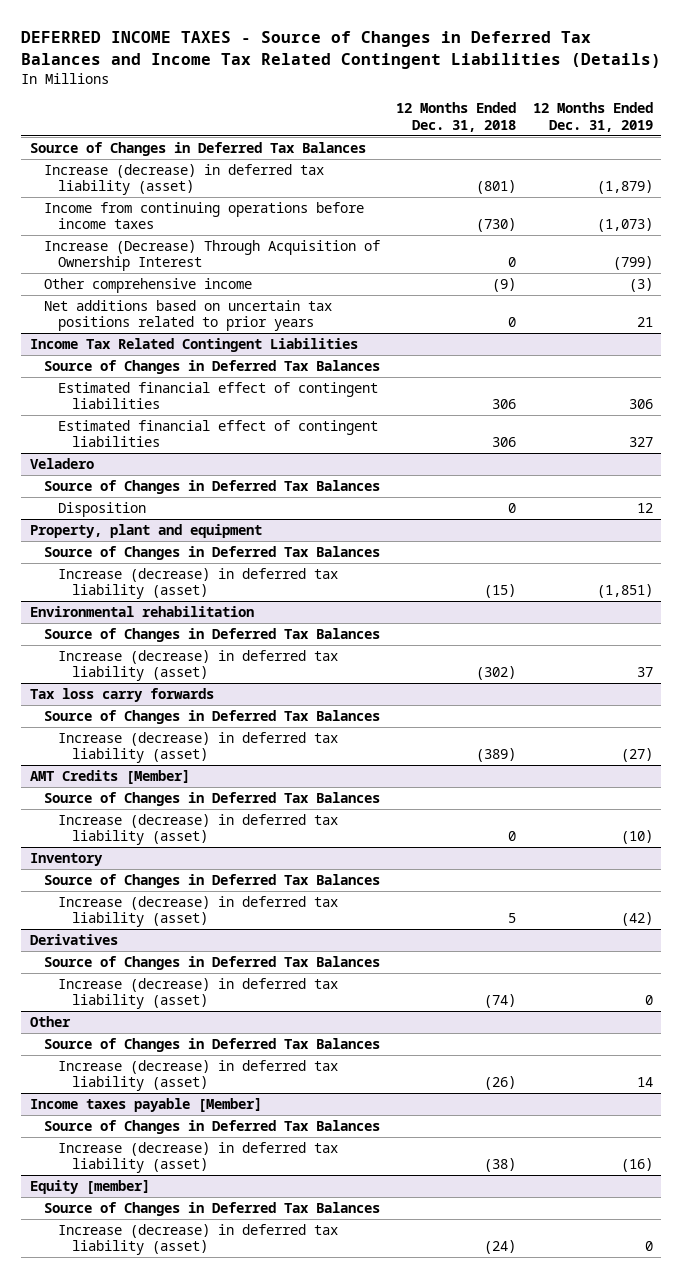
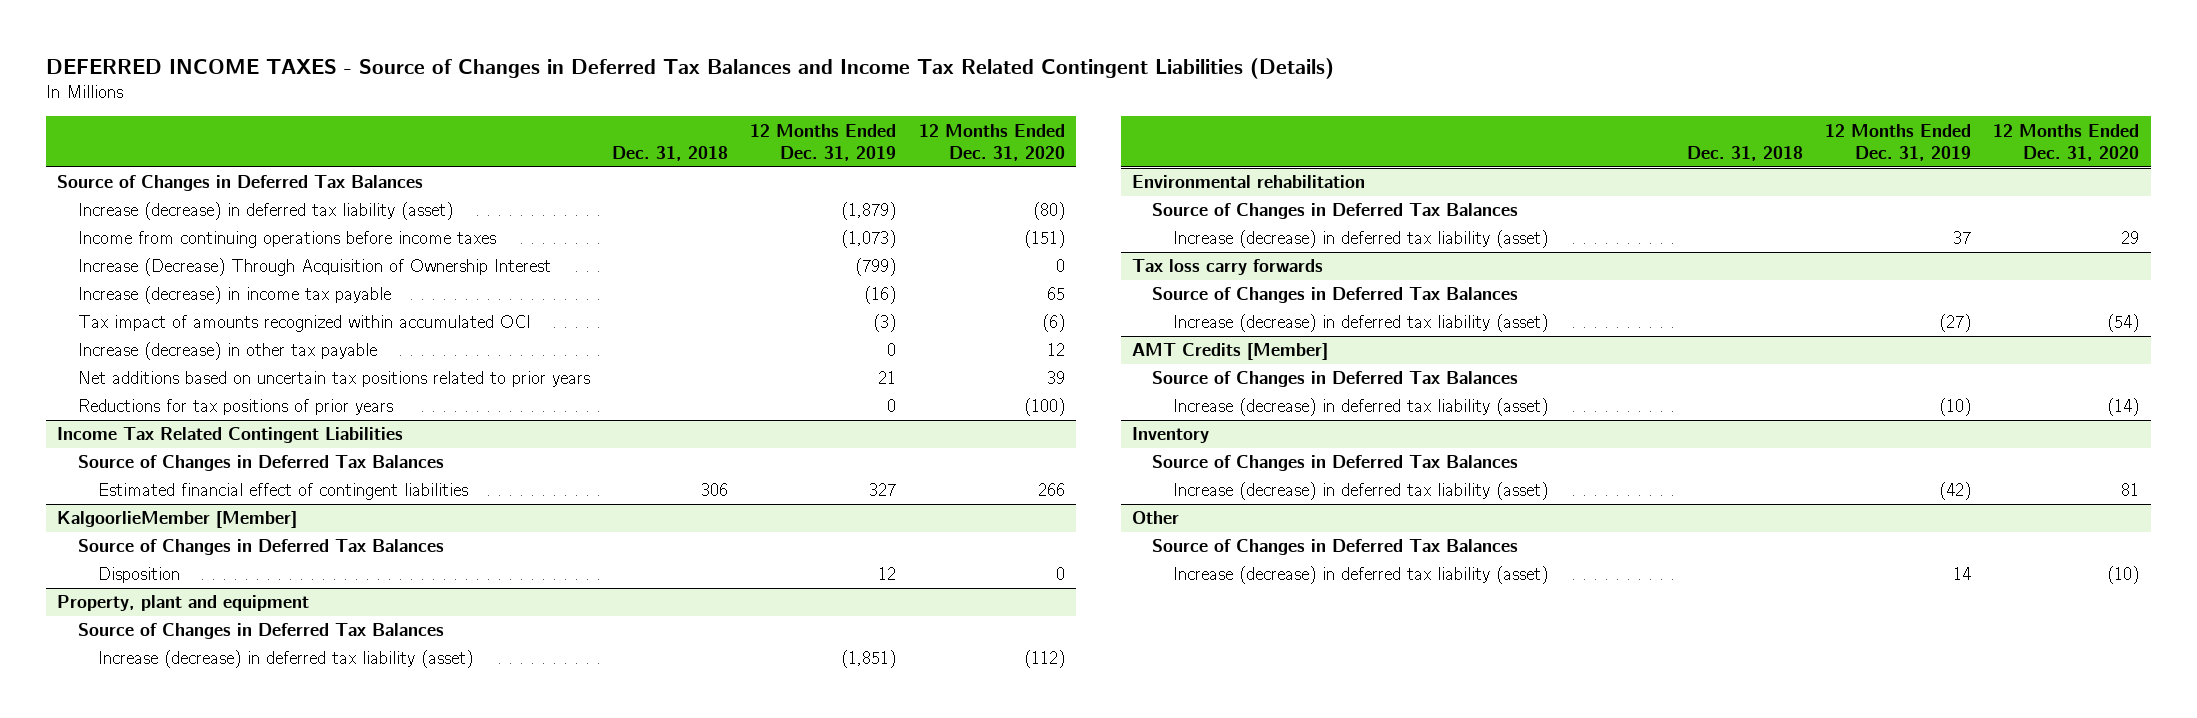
[396,102,517,132] 12 Months Ended Dec. 31, 2018 -> none
none -> [611,145,728,161] Dec. 31, 2018
none -> [918,123,1065,161] 12 Months Ended Dec. 31, 2020
none -> [77,286,391,305] Increase (decrease) in income tax payable
[43,277,252,293] Other comprehensive income -> [77,315,531,333] Tax impact of amounts recognized within accumulated OCI
none -> [77,342,377,361] Increase (decrease) in other tax payable
none -> [77,399,393,416] Reductions for tax positions of prior years
[57,381,378,410] Estimated financial effect of contingent liabilities -> none
[29,457,94,469] Veladero -> [57,511,298,529] KalgoorlieMember [Member]
[29,933,118,945] Derivatives -> none
[43,955,380,970] Source of Changes in Deferred Tax Balances -> none
[57,977,338,1010] Increase (decrease) in deferred tax liability (asset) -> none
[29,1097,262,1112] Income taxes payable [Member] -> none
[43,1119,380,1134] Source of Changes in Deferred Tax Balances -> none
[57,1141,338,1174] Increase (decrease) in deferred tax liability (asset) -> none
[29,1179,150,1194] Equity [member] -> none
[43,1201,380,1216] Source of Changes in Deferred Tax Balances -> none
[57,1223,338,1256] Increase (decrease) in deferred tax liability (asset) -> none

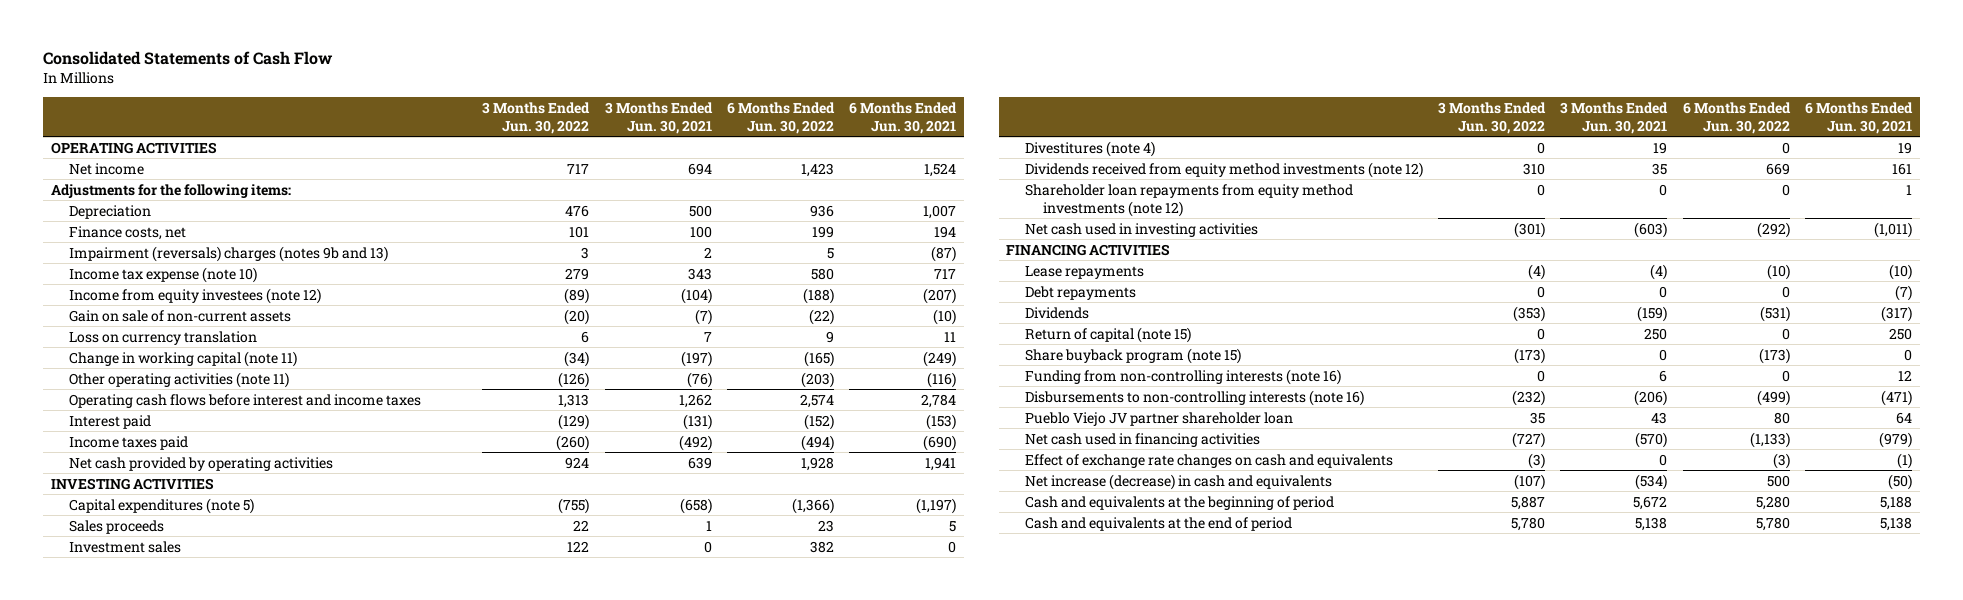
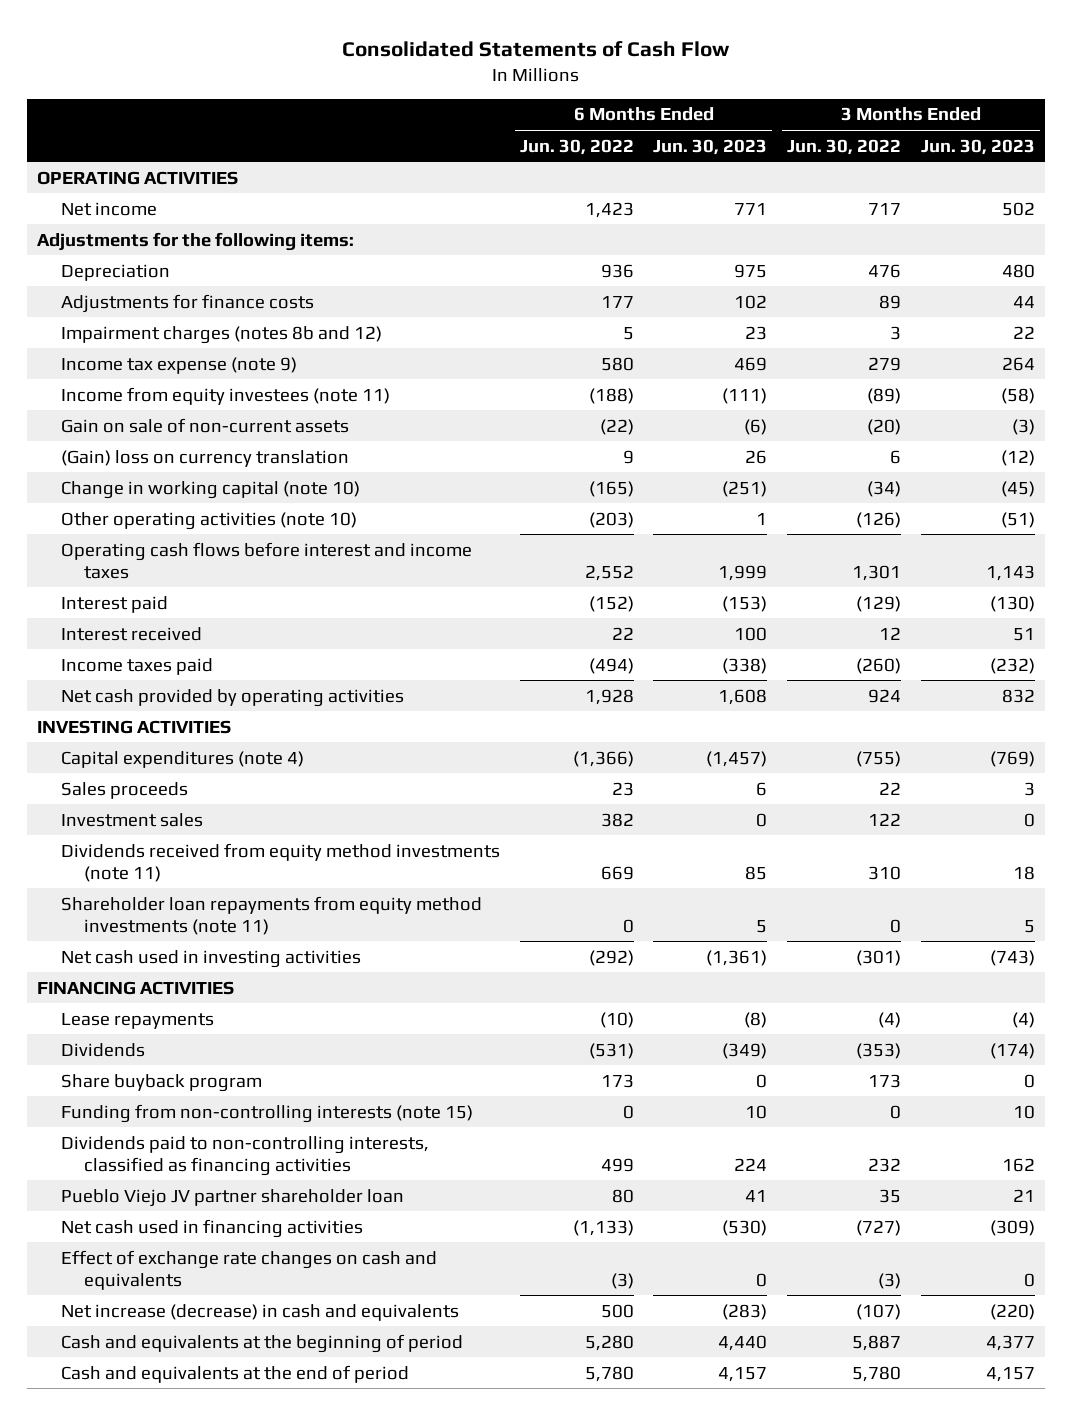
[604,101,713,134] 3 Months Ended Jun. 30, 2021 -> none
[849,101,958,134] 6 Months Ended Jun. 30, 2021 -> none
none -> [653,138,768,155] Jun. 30, 2023
none -> [921,138,1036,155] Jun. 30, 2023
[69,225,187,240] Finance costs, net -> [60,293,314,313] Adjustments for finance costs
[569,225,590,238] 101 -> [879,294,902,309] 89
[811,225,834,238] 199 -> [600,295,634,308] 177
[69,245,389,262] Impairment (reversals) charges (notes 9b and 13) -> [60,325,382,344] Impairment charges (notes 8b and 12)
[69,266,258,283] Income tax expense (note 10) -> [60,356,297,374] Income tax expense (note 9)
[69,287,322,304] Income from equity investees (note 12) -> [60,386,390,405] Income from equity investees (note 11)
[69,330,258,345] Loss on currency translation -> [60,449,349,467] (Gain) loss on currency translation
[69,350,298,367] Change in working capital (note 11) -> [60,480,360,499] Change in working capital (note 10)
[69,371,290,388] Other operating activities (note 11) -> [60,511,357,530] Other operating activities (note 10)
[558,393,590,408] 1,313 -> [852,564,902,581] 1,301
[799,393,834,408] 2,574 -> [584,564,634,581] 2,552
none -> [60,626,202,641] Interest received
[69,497,255,514] Capital expenditures (note 5) -> [60,750,304,768] Capital expenditures (note 4)
[1024,140,1155,157] Divestitures (note 4) -> none
[1024,161,1423,178] Dividends received from equity method investments (note 12) -> [60,842,500,882] Dividends received from equity method investments (note 11)
[1024,183,1353,217] Shareholder loan repayments from equity method investments (note 12) -> [60,895,482,935] Shareholder loan repayments from equity method investments (note 11)
[1024,285,1136,300] Debt repayments -> none
[1024,326,1191,343] Return of capital (note 15) -> none
[1024,389,1364,406] Disbursements to non-controlling interests (note 16) -> none
[1024,347,1241,364] Share buyback program (note 15) -> [60,1073,262,1092] Share buyback program
[1514,347,1546,364] (173) -> [868,1073,902,1088] 173
[1758,347,1790,364] (173) -> [600,1073,634,1088] 173
[1024,368,1341,385] Funding from non-controlling interests (note 16) -> [60,1103,473,1123] Funding from non-controlling interests (note 15)
none -> [60,1135,429,1176] Dividends paid to non-controlling interests, classified as financing activities

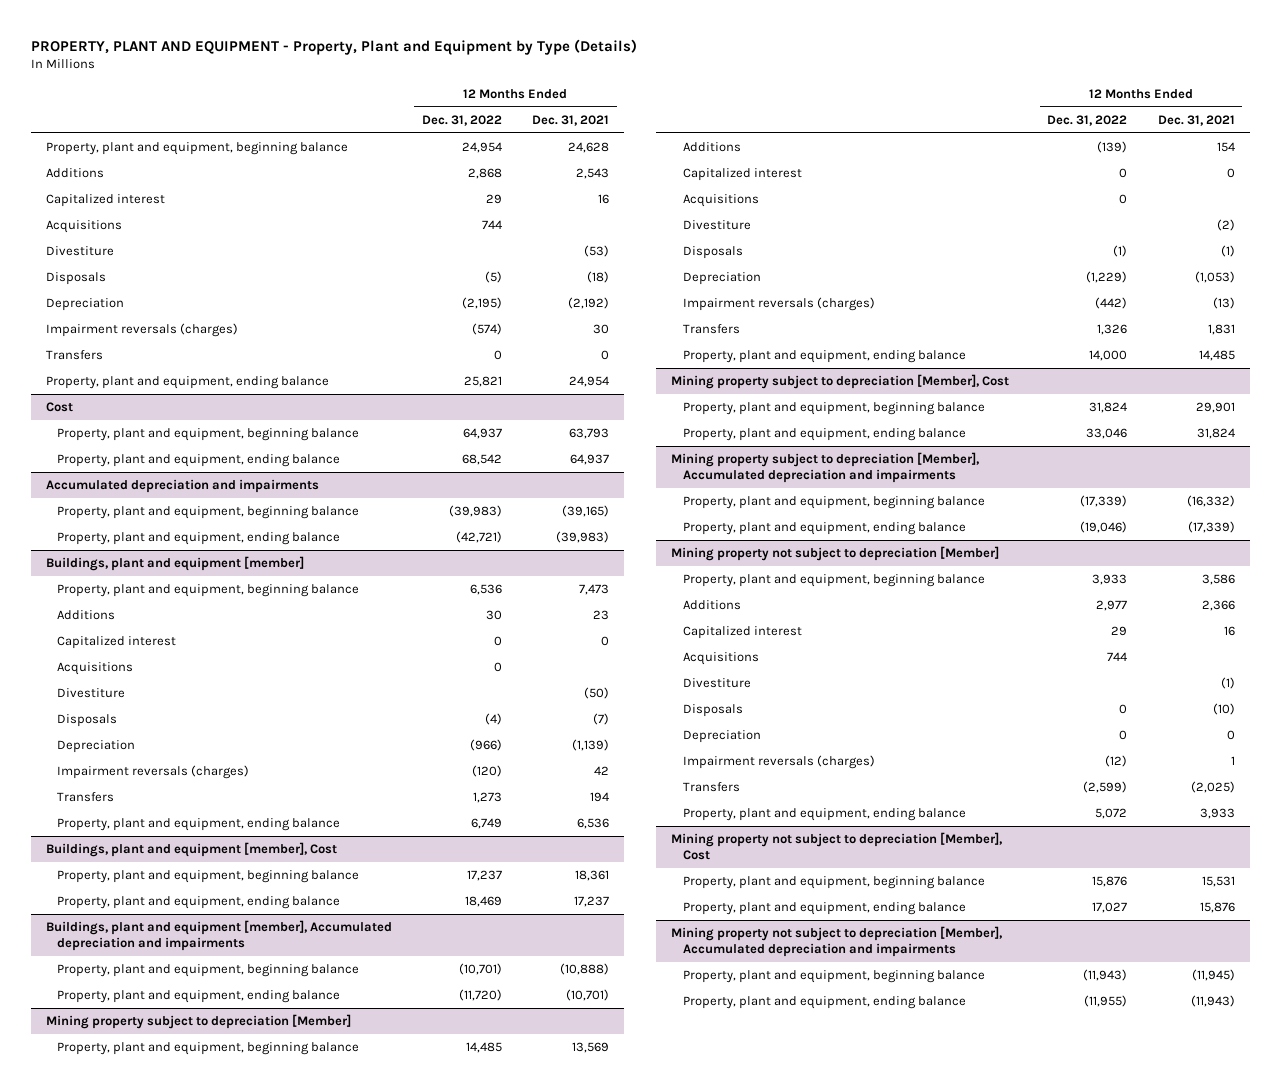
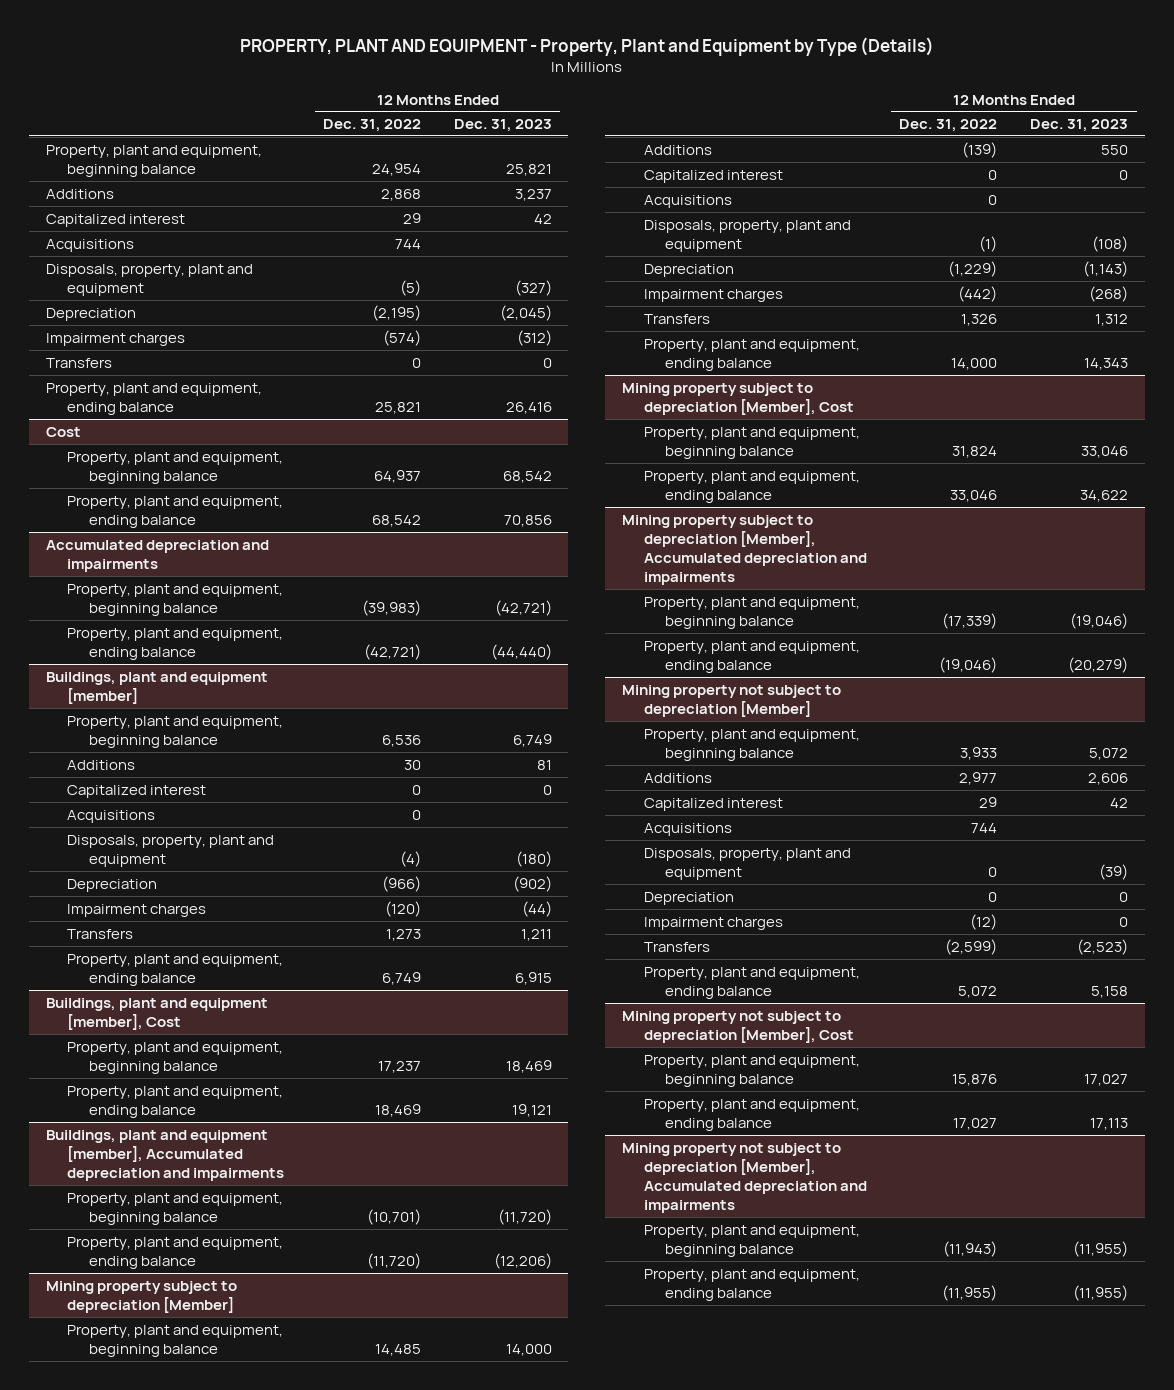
[531,114,609,126] Dec. 31, 2021 -> none
none -> [453,119,552,133] Dec. 31, 2023
[45,246,114,257] Divestiture -> none
[45,272,106,286] Disposals -> [45,263,253,296] Disposals, property, plant and equipment
[45,323,238,338] Impairment reversals (charges) -> [45,332,185,346] Impairment charges
[56,688,125,699] Divestiture -> none
[56,714,117,728] Disposals -> [67,834,275,867] Disposals, property, plant and equipment
[56,765,249,780] Impairment reversals (charges) -> [67,903,207,917] Impairment charges
[682,220,751,231] Divestiture -> none
[682,246,743,260] Disposals -> [643,219,851,252] Disposals, property, plant and equipment
[682,297,875,312] Impairment reversals (charges) -> [643,288,783,302] Impairment charges
[682,678,751,689] Divestiture -> none
[682,704,743,718] Disposals -> [643,847,851,880] Disposals, property, plant and equipment
[682,755,875,770] Impairment reversals (charges) -> [643,916,783,930] Impairment charges

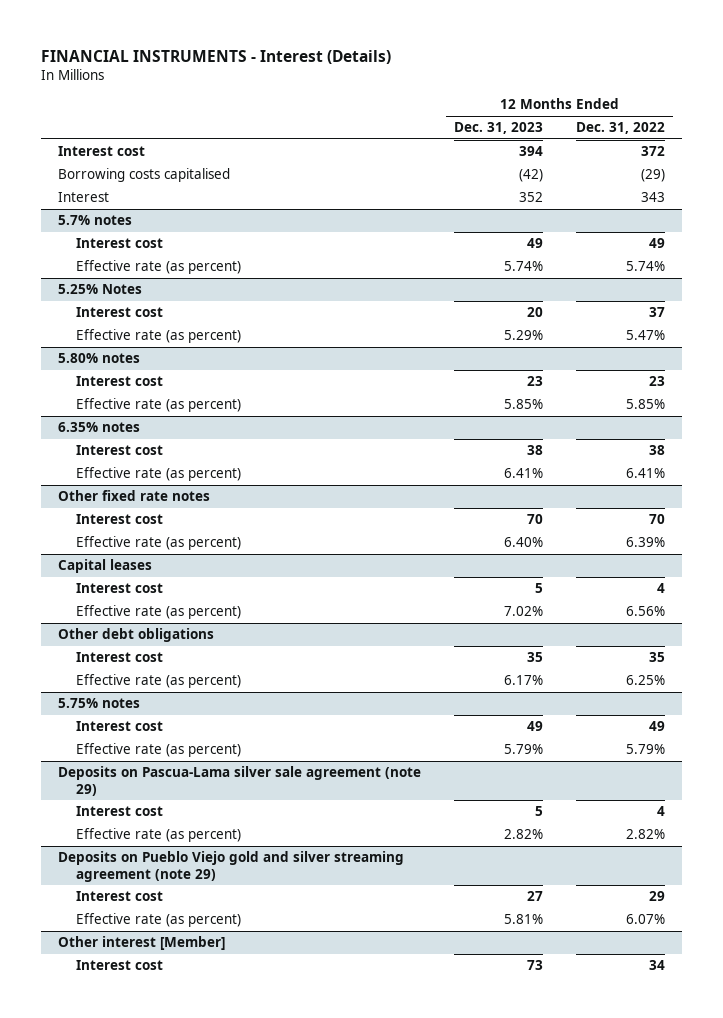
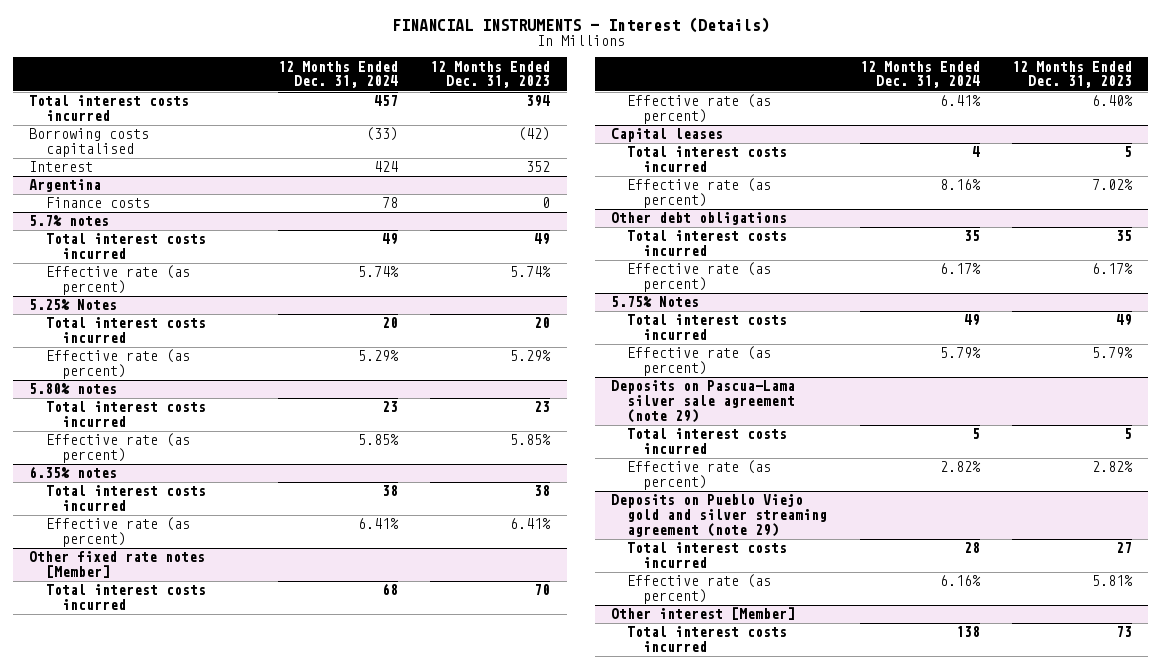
[576,122,666,135] Dec. 31, 2022 -> none
none -> [278,60,399,89] 12 Months Ended Dec. 31, 2024
[57,146,145,157] Interest cost -> [29,95,190,122] Total interest costs incurred
none -> [29,179,102,193] Argentina
none -> [45,197,150,209] Finance costs
[76,238,164,249] Interest cost -> [45,233,206,260] Total interest costs incurred
[76,307,164,318] Interest cost -> [45,317,206,344] Total interest costs incurred
[76,376,164,387] Interest cost -> [45,401,206,428] Total interest costs incurred
[76,445,164,456] Interest cost -> [45,485,206,512] Total interest costs incurred
[57,490,210,502] Other fixed rate notes -> [29,551,206,579] Other fixed rate notes [Member]
[76,514,164,525] Interest cost -> [45,584,206,611] Total interest costs incurred
[76,583,164,594] Interest cost -> [627,146,788,173] Total interest costs incurred
[76,652,164,663] Interest cost -> [627,230,788,257] Total interest costs incurred
[57,698,140,709] 5.75% notes -> [611,296,700,308] 5.75% Notes
[76,721,164,732] Interest cost -> [627,314,788,341] Total interest costs incurred
[76,806,164,817] Interest cost -> [627,428,788,455] Total interest costs incurred
[76,891,164,902] Interest cost -> [627,542,788,569] Total interest costs incurred
[76,960,164,971] Interest cost -> [627,626,788,653] Total interest costs incurred

